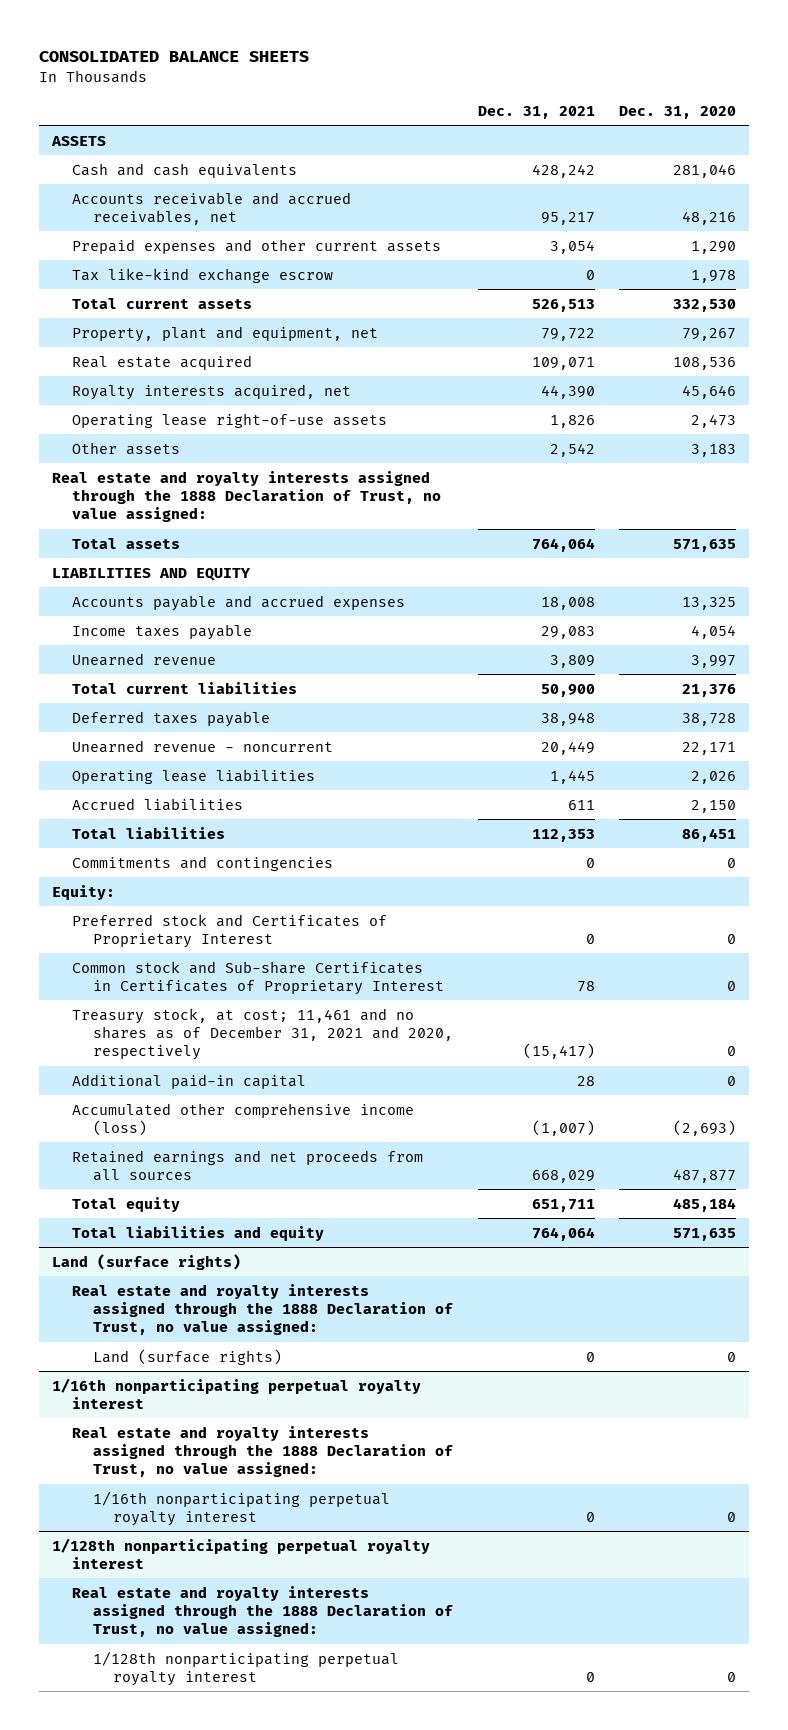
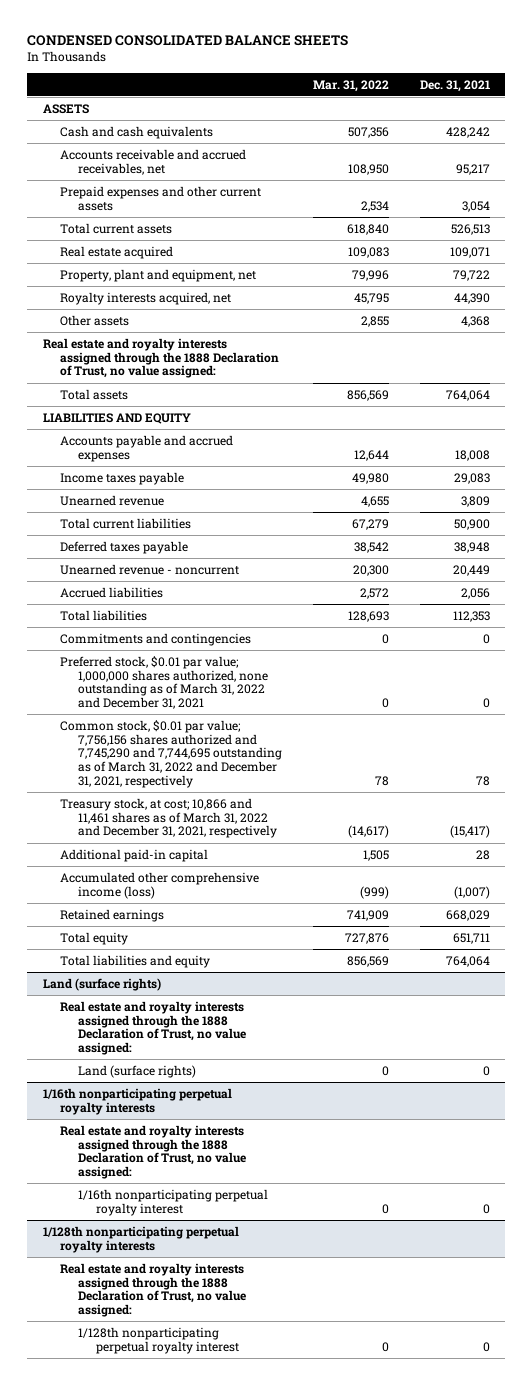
[39,51,310,63] CONSOLIDATED BALANCE SHEETS -> [27,35,349,47] CONDENSED CONSOLIDATED BALANCE SHEETS
[619,105,737,119] Dec. 31, 2020 -> none
none -> [312,79,389,92] Mar. 31, 2022
[72,267,334,283] Tax like-kind exchange escrow -> none
[72,325,379,342] Property, plant and equipment, net -> [60,268,257,282] Property, plant and equipment, net
[72,412,388,428] Operating lease right-of-use assets -> none
[549,442,595,457] 2,542 -> [460,315,490,327] 4,368
[72,768,316,784] Operating lease liabilities -> none
[567,799,595,810] 611 -> [460,587,490,599] 2,056
[51,884,115,900] Equity: -> none
[72,913,388,948] Preferred stock and Certificates of Proprietary Interest -> [60,655,269,710] Preferred stock, $0.01 par value; 1,000,000 shares authorized, none outstanding as of March 31, 2022 and December 31, 2021
[72,960,444,995] Common stock and Sub-share Certificates in Certificates of Proprietary Interest -> [60,719,283,789] Common stock, $0.01 par value; 7,756,156 shares authorized and 7,745,290 and 7,744,695 outstanding as of March 31, 2022 and December 31, 2021, respectively
[72,1007,453,1061] Treasury stock, at cost; 11,461 and no shares as of December 31, 2021 and 2020, respectively -> [60,797,278,839] Treasury stock, at cost; 10,866 and 11,461 shares as of March 31, 2022 and December 31, 2021, respectively
[72,1149,424,1181] Retained earnings and net proceeds from all sources -> [60,908,165,922] Retained earnings
[51,1377,421,1409] 1/16th nonparticipating perpetual royalty interest -> [42,1087,232,1115] 1/16th nonparticipating perpetual royalty interests
[51,1537,430,1569] 1/128th nonparticipating perpetual royalty interest -> [42,1225,239,1253] 1/128th nonparticipating perpetual royalty interests

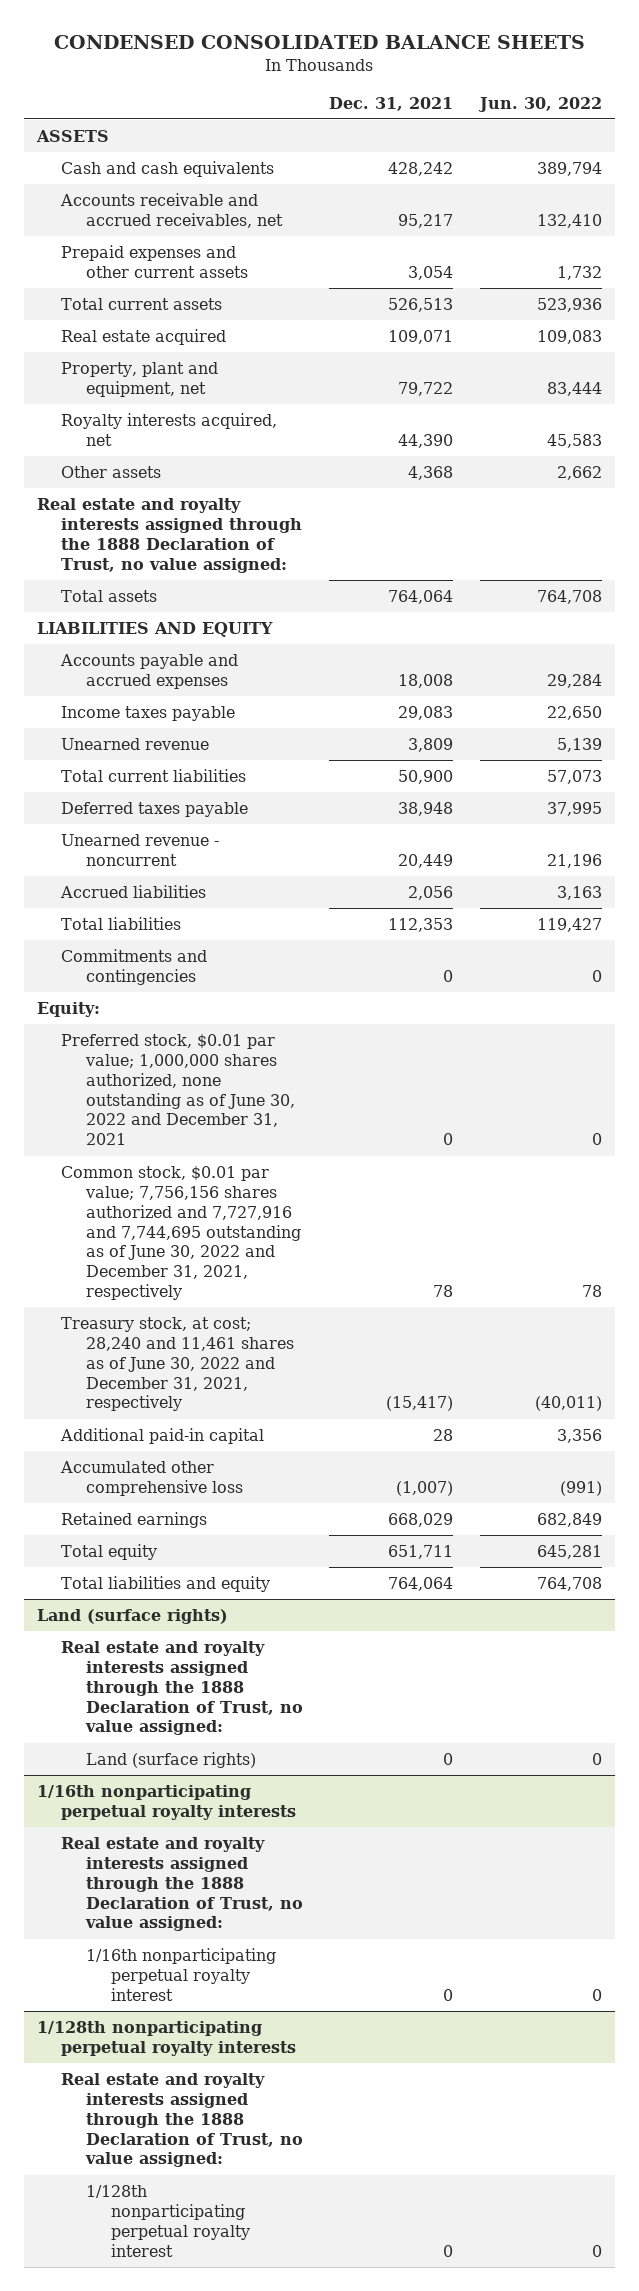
[312,79,389,92] Mar. 31, 2022 -> none
none -> [478,96,603,112] Jun. 30, 2022
none -> [36,1002,100,1018] Equity:
[60,655,269,710] Preferred stock, $0.01 par value; 1,000,000 shares authorized, none outstanding as of March 31, 2022 and December 31, 2021 -> [61,1034,295,1146] Preferred stock, $0.01 par value; 1,000,000 shares authorized, none outstanding as of June 30, 2022 and December 31, 2021
[60,719,283,789] Common stock, $0.01 par value; 7,756,156 shares authorized and 7,745,290 and 7,744,695 outstanding as of March 31, 2022 and December 31, 2021, respectively -> [61,1166,301,1301] Common stock, $0.01 par value; 7,756,156 shares authorized and 7,727,916 and 7,744,695 outstanding as of June 30, 2022 and December 31, 2021, respectively
[60,797,278,839] Treasury stock, at cost; 10,866 and 11,461 shares as of March 31, 2022 and December 31, 2021, respectively -> [61,1317,294,1412] Treasury stock, at cost; 28,240 and 11,461 shares as of June 30, 2022 and December 31, 2021, respectively
[60,871,260,899] Accumulated other comprehensive income (loss) -> [60,1461,243,1496] Accumulated other comprehensive loss

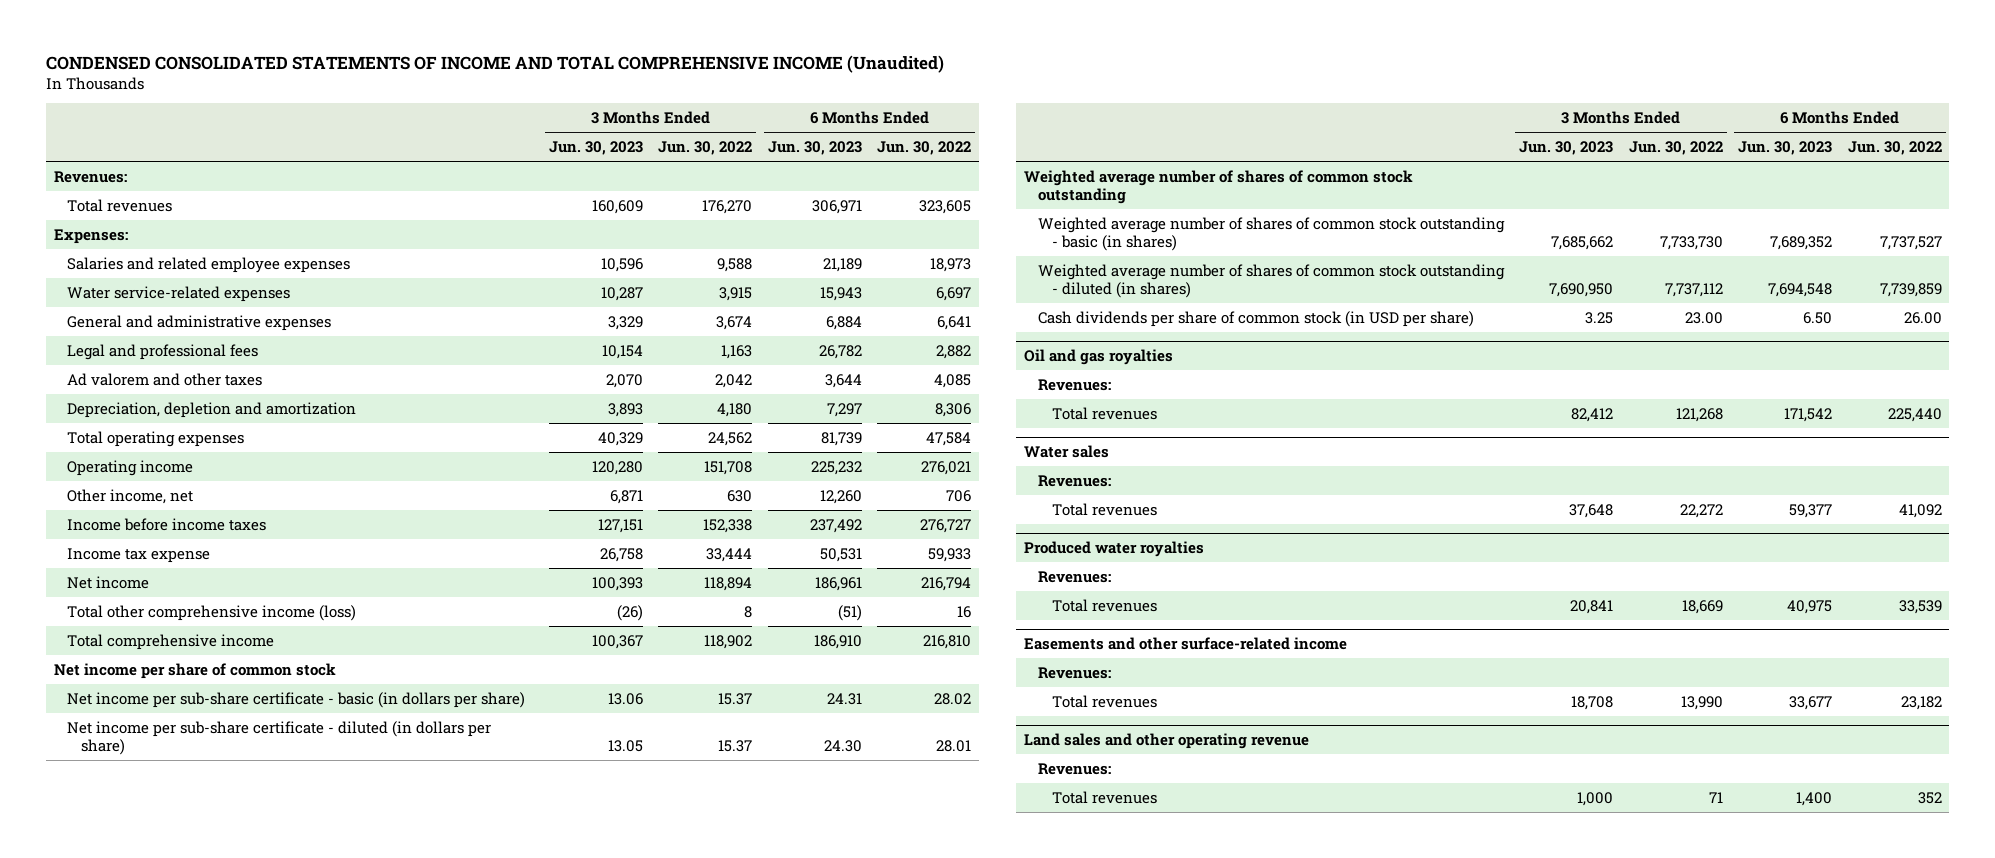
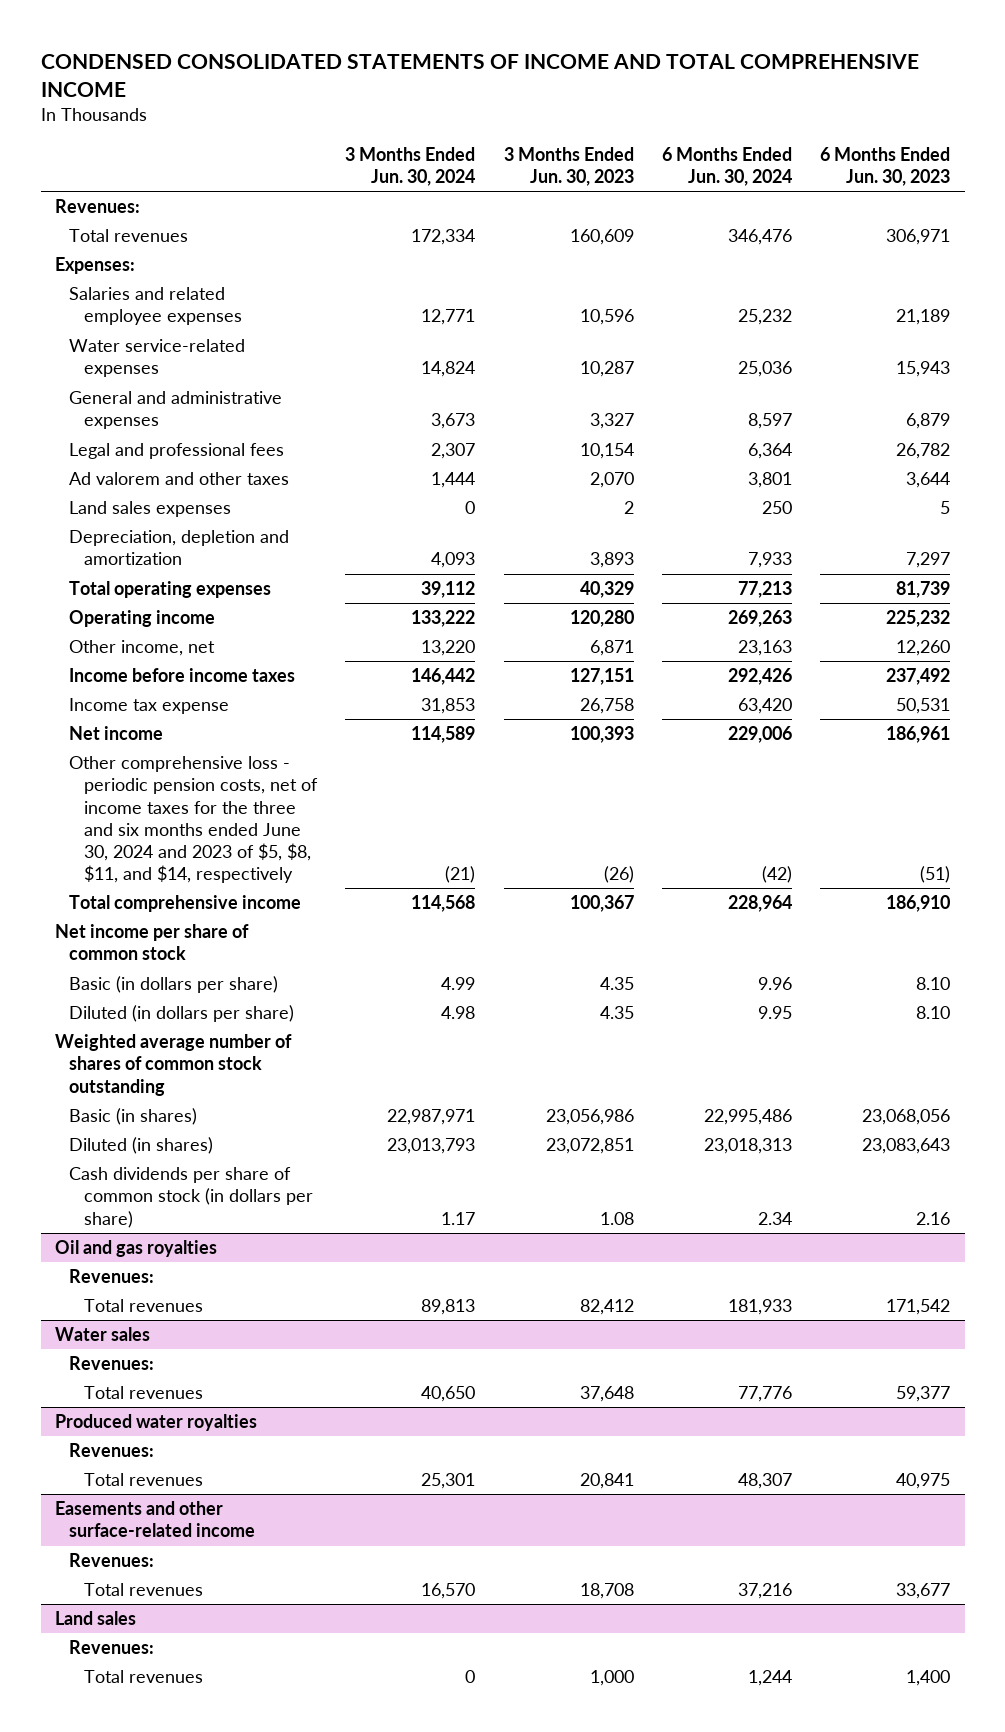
[45,54,944,73] CONDENSED CONSOLIDATED STATEMENTS OF INCOME AND TOTAL COMPREHENSIVE INCOME (Unaudited) -> [40,53,919,97] CONDENSED CONSOLIDATED STATEMENTS OF INCOME AND TOTAL COMPREHENSIVE INCOME
[658,140,753,155] Jun. 30, 2022 -> none
[877,140,972,155] Jun. 30, 2022 -> none
none -> [345,146,476,187] 3 Months Ended Jun. 30, 2024
none -> [662,146,793,187] 6 Months Ended Jun. 30, 2024
[607,315,643,330] 3,329 -> [589,413,634,430] 3,327
[825,315,862,330] 6,884 -> [906,413,951,430] 6,879
none -> [69,501,232,518] Land sales expenses
[67,604,357,621] Total other comprehensive income (loss) -> [69,756,318,884] Other comprehensive loss - periodic pension costs, net of income taxes for the three and six months ended June 30, 2024 and 2023 of $5, $8, $11, and $14, respectively
[67,691,526,708] Net income per sub-share certificate - basic (in dollars per share) -> [69,976,279,994] Basic (in dollars per share)
[607,692,643,705] 13.06 -> [599,977,634,991] 4.35
[826,692,862,705] 24.31 -> [916,977,951,991] 8.10
[67,720,492,756] Net income per sub-share certificate - diluted (in dollars per share) -> [69,1005,295,1023] Diluted (in dollars per share)
[607,740,643,753] 13.05 -> [599,1006,634,1020] 4.35
[823,740,862,753] 24.30 -> [916,1006,951,1020] 8.10
[1037,216,1505,252] Weighted average number of shares of common stock outstanding - basic (in shares) -> [69,1108,198,1126] Basic (in shares)
[1551,236,1614,251] 7,685,662 -> [545,1109,634,1126] 23,056,986
[1770,236,1833,251] 7,689,352 -> [862,1109,951,1126] 23,068,056
[1037,263,1505,299] Weighted average number of shares of common stock outstanding - diluted (in shares) -> [69,1137,214,1155] Diluted (in shares)
[1549,283,1614,298] 7,690,950 -> [545,1138,634,1155] 23,072,851
[1768,283,1833,298] 7,694,548 -> [862,1138,951,1155] 23,083,643
[1037,310,1474,327] Cash dividends per share of common stock (in USD per share) -> [69,1167,313,1228] Cash dividends per share of common stock (in dollars per share)
[1585,311,1614,324] 3.25 -> [599,1211,634,1225] 1.08
[1803,311,1833,324] 6.50 -> [916,1211,951,1225] 2.16
[1023,732,1309,749] Land sales and other operating revenue -> none
none -> [54,1611,136,1626] Land sales

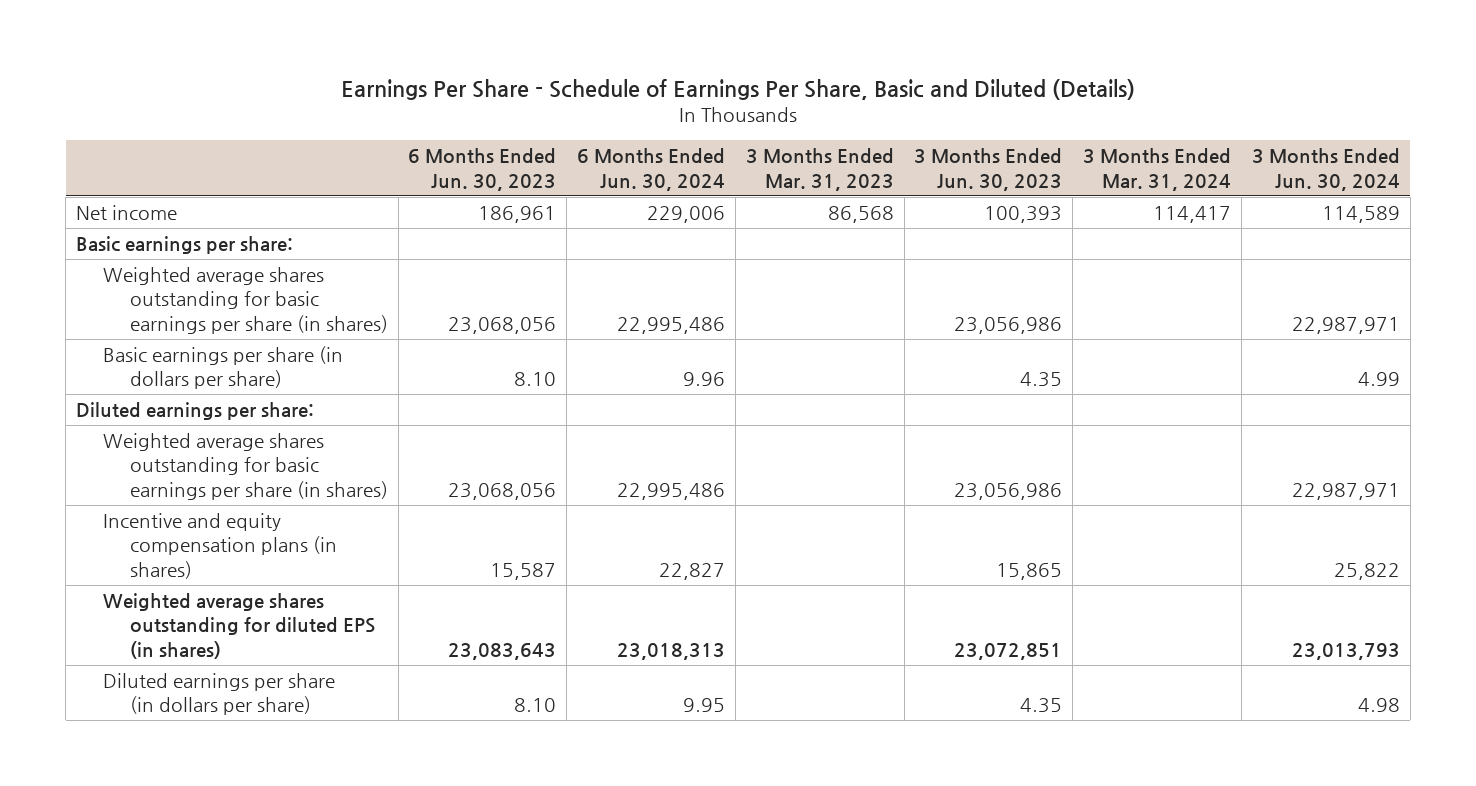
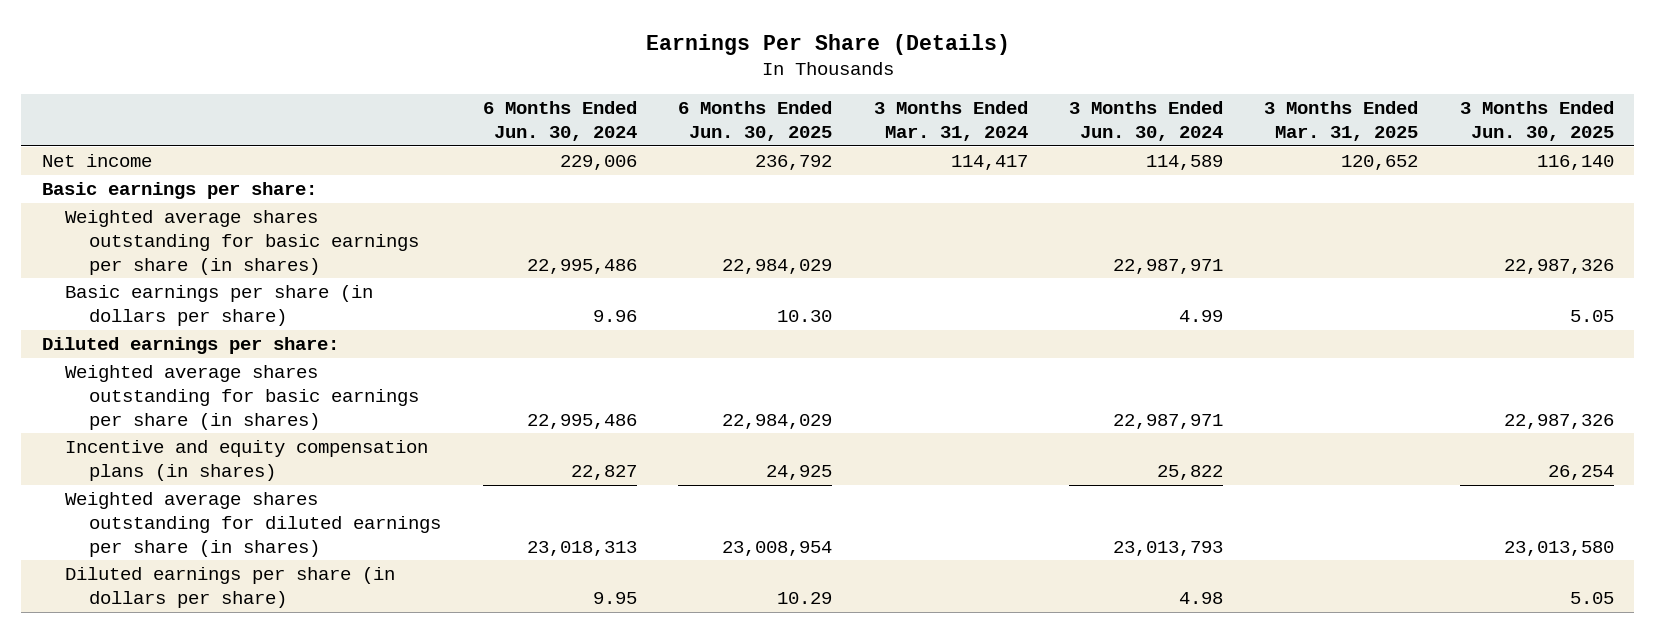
[341,78,1136,100] Earnings Per Share - Schedule of Earnings Per Share, Basic and Diluted (Details) -> [645,33,1010,55] Earnings Per Share (Details)
[408,148,557,191] 6 Months Ended Jun. 30, 2023 -> none
[745,148,894,191] 3 Months Ended Mar. 31, 2023 -> none
[914,148,1063,191] 3 Months Ended Jun. 30, 2023 -> none
none -> [678,101,833,142] 6 Months Ended Jun. 30, 2025
none -> [1264,101,1419,142] 3 Months Ended Mar. 31, 2025
none -> [1459,101,1614,142] 3 Months Ended Jun. 30, 2025
[103,592,375,659] Weighted average shares outstanding for diluted EPS (in shares) -> [65,492,442,557] Weighted average shares outstanding for diluted earnings per share (in shares)

